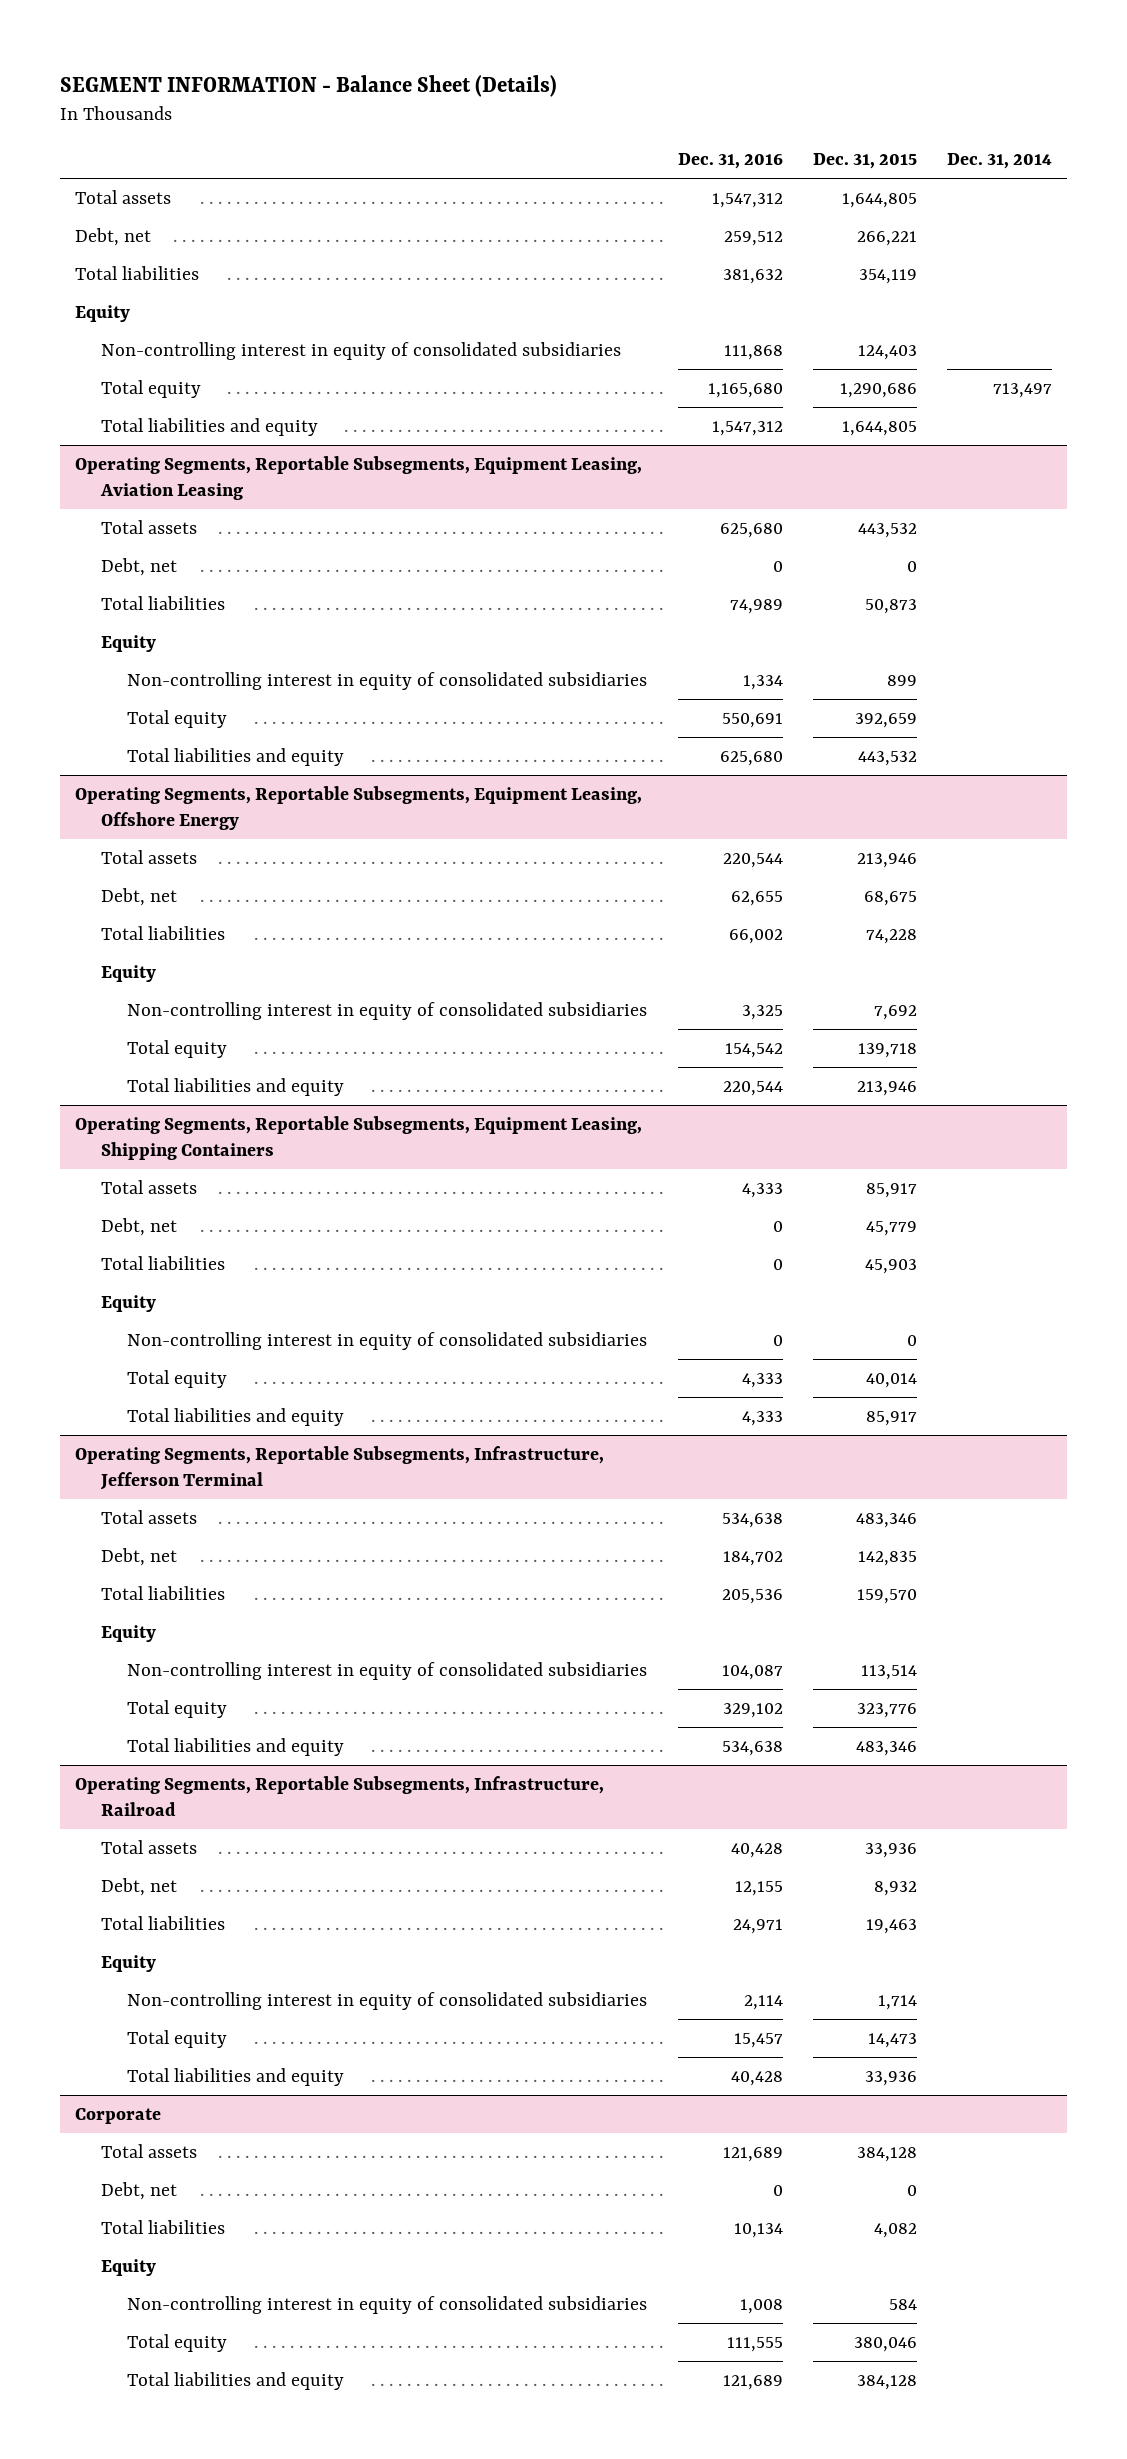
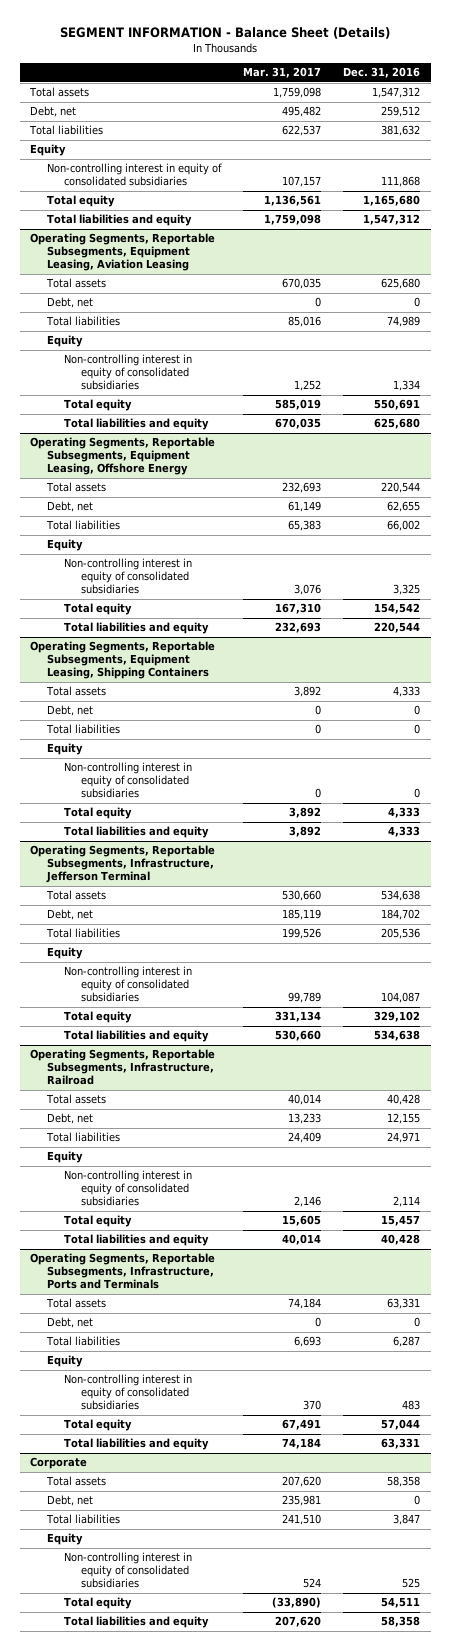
[812,153,917,170] Dec. 31, 2015 -> none
[946,153,1052,170] Dec. 31, 2014 -> none
none -> [243,67,322,79] Mar. 31, 2017
none -> [30,1253,216,1290] Operating Segments, Reportable Subsegments, Infrastructure, Ports and Terminals
none -> [46,1298,107,1309] Total assets
none -> [47,1317,94,1329] Debt, net
none -> [46,1336,121,1347] Total liabilities
none -> [47,1355,84,1368] Equity
none -> [63,1374,192,1411] Non-controlling interest in equity of consolidated subsidiaries
none -> [63,1419,132,1432] Total equity
none -> [63,1438,209,1451] Total liabilities and equity
[722,2146,783,2162] 121,689 -> [386,1476,420,1488] 58,358
[733,2222,783,2238] 10,134 -> [392,1514,420,1526] 3,847
[739,2298,783,2314] 1,008 -> [401,1578,420,1589] 525
[726,2336,783,2352] 111,555 -> [380,1597,420,1609] 54,511
[722,2374,783,2390] 121,689 -> [380,1616,420,1628] 58,358

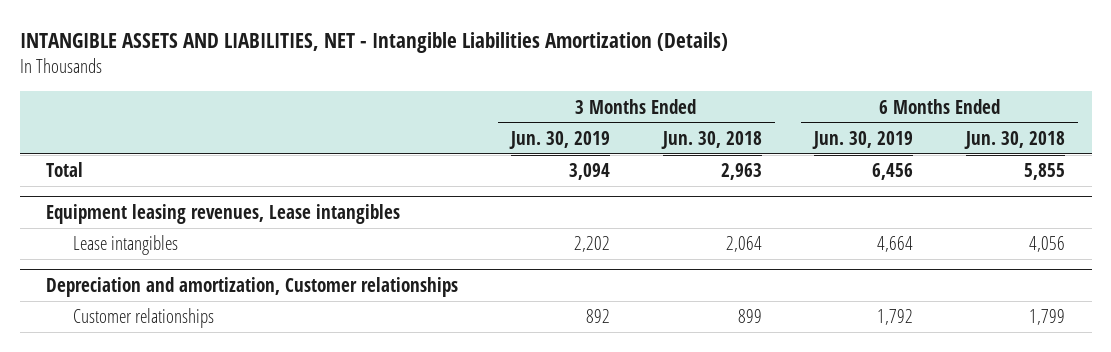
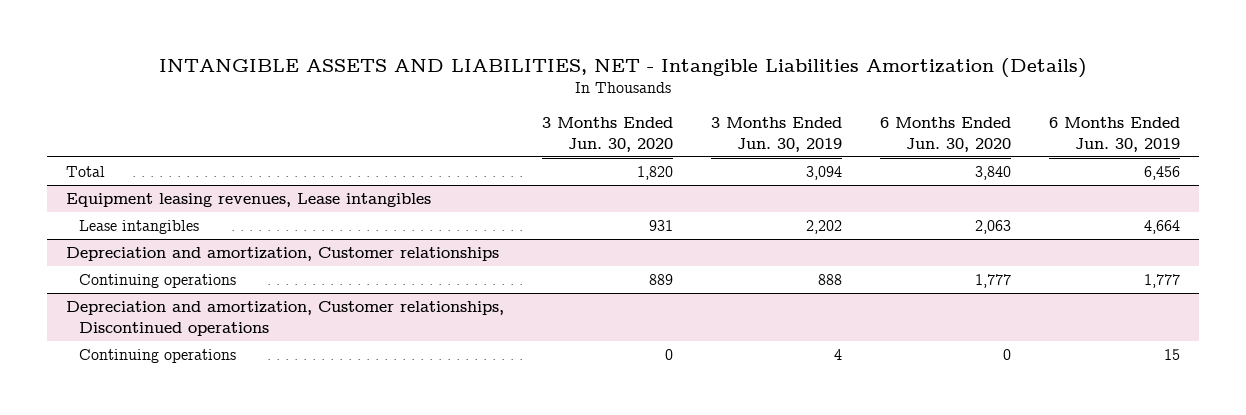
[660,130,762,149] Jun. 30, 2018 -> none
[964,130,1066,149] Jun. 30, 2018 -> none
none -> [541,117,673,152] 3 Months Ended Jun. 30, 2020
none -> [879,117,1011,152] 6 Months Ended Jun. 30, 2020
[73,308,215,329] Customer relationships -> none
none -> [79,274,237,289] Continuing operations
none -> [65,301,504,336] Depreciation and amortization, Customer relationships, Discontinued operations
none -> [79,349,237,364] Continuing operations

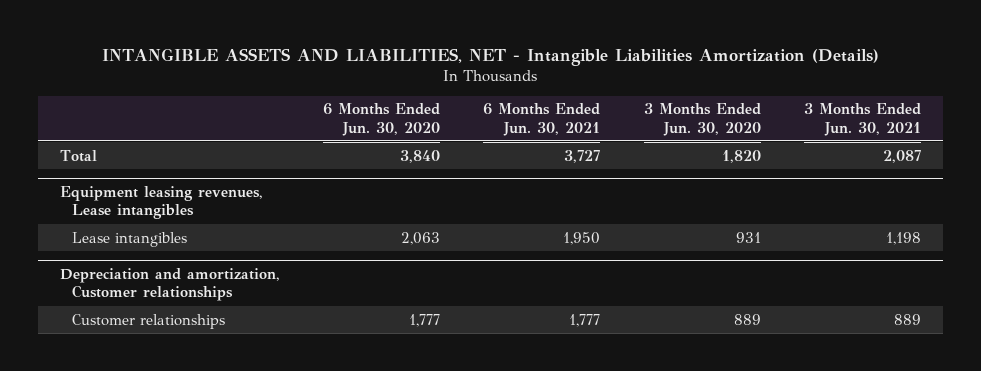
[710,117,842,152] 3 Months Ended Jun. 30, 2019 -> none
[1048,117,1180,152] 6 Months Ended Jun. 30, 2019 -> none
none -> [483,103,601,136] 6 Months Ended Jun. 30, 2021
none -> [804,103,922,136] 3 Months Ended Jun. 30, 2021
[65,301,504,336] Depreciation and amortization, Customer relationships, Discontinued operations -> none
[79,349,237,364] Continuing operations -> none
[79,274,237,289] Continuing operations -> [72,313,226,329] Customer relationships

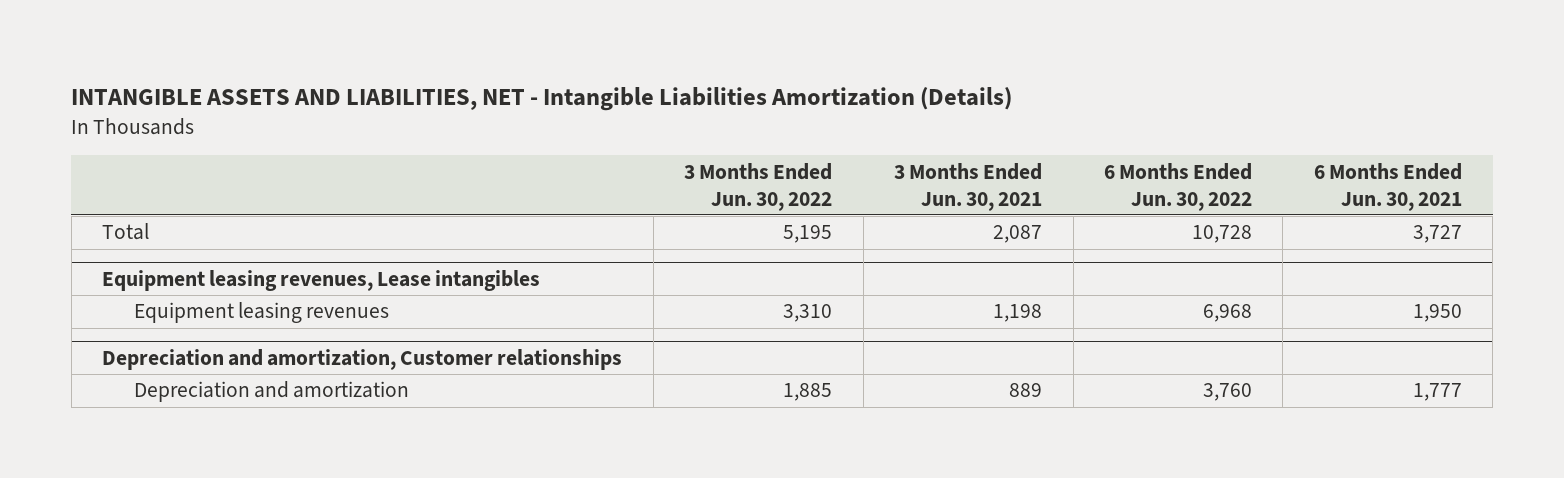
[322,103,440,136] 6 Months Ended Jun. 30, 2020 -> none
[643,103,761,136] 3 Months Ended Jun. 30, 2020 -> none
none -> [684,162,833,211] 3 Months Ended Jun. 30, 2022
none -> [1104,162,1253,211] 6 Months Ended Jun. 30, 2022
[72,231,188,247] Lease intangibles -> [134,302,390,324] Equipment leasing revenues
[72,313,226,329] Customer relationships -> [134,381,410,403] Depreciation and amortization

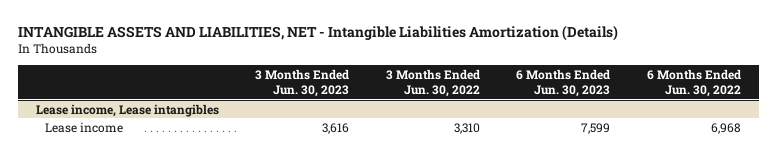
[894,162,1043,211] 3 Months Ended Jun. 30, 2021 -> none
[1313,162,1462,211] 6 Months Ended Jun. 30, 2021 -> none
none -> [255,68,350,97] 3 Months Ended Jun. 30, 2023
none -> [516,68,611,97] 6 Months Ended Jun. 30, 2023
[102,223,150,241] Total -> none
[102,269,541,291] Equipment leasing revenues, Lease intangibles -> none
[102,348,623,370] Depreciation and amortization, Customer relationships -> none
[134,381,410,403] Depreciation and amortization -> none
none -> [35,103,219,117] Lease income, Lease intangibles
[134,302,390,324] Equipment leasing revenues -> [44,121,123,133] Lease income

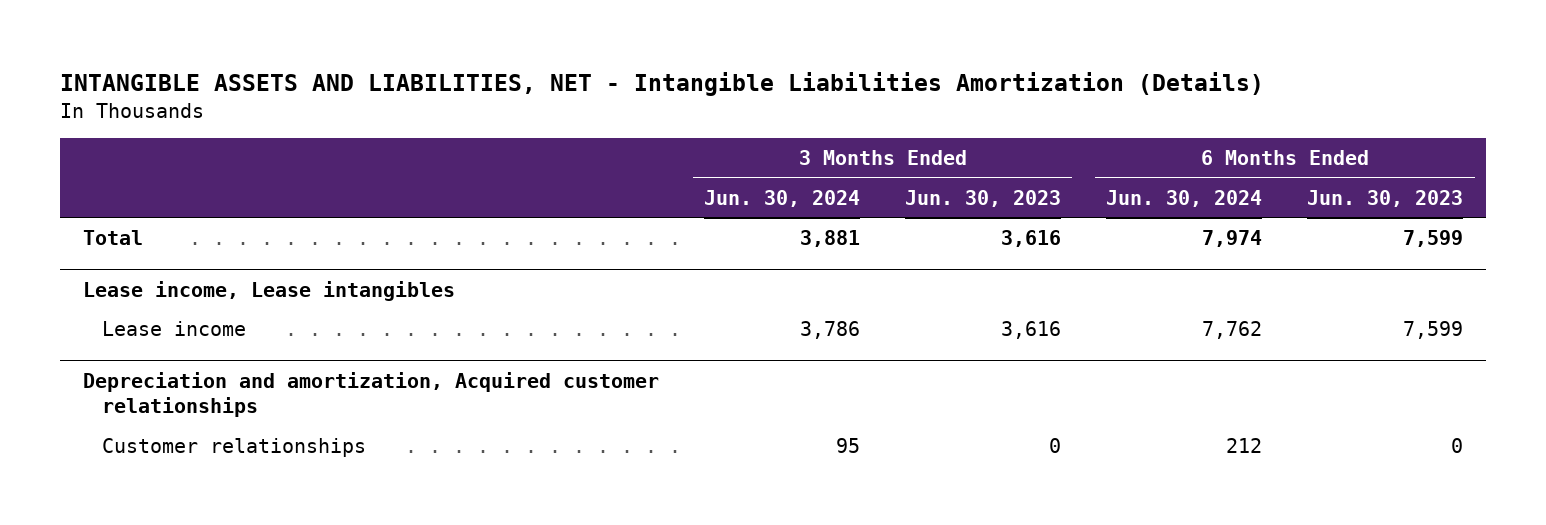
[385,68,480,97] 3 Months Ended Jun. 30, 2022 -> none
[646,68,741,97] 6 Months Ended Jun. 30, 2022 -> none
none -> [704,189,861,207] Jun. 30, 2024
none -> [1106,189,1263,207] Jun. 30, 2024
none -> [82,230,143,246] Total
none -> [82,371,659,418] Depreciation and amortization, Acquired customer relationships
none -> [101,438,366,458] Customer relationships

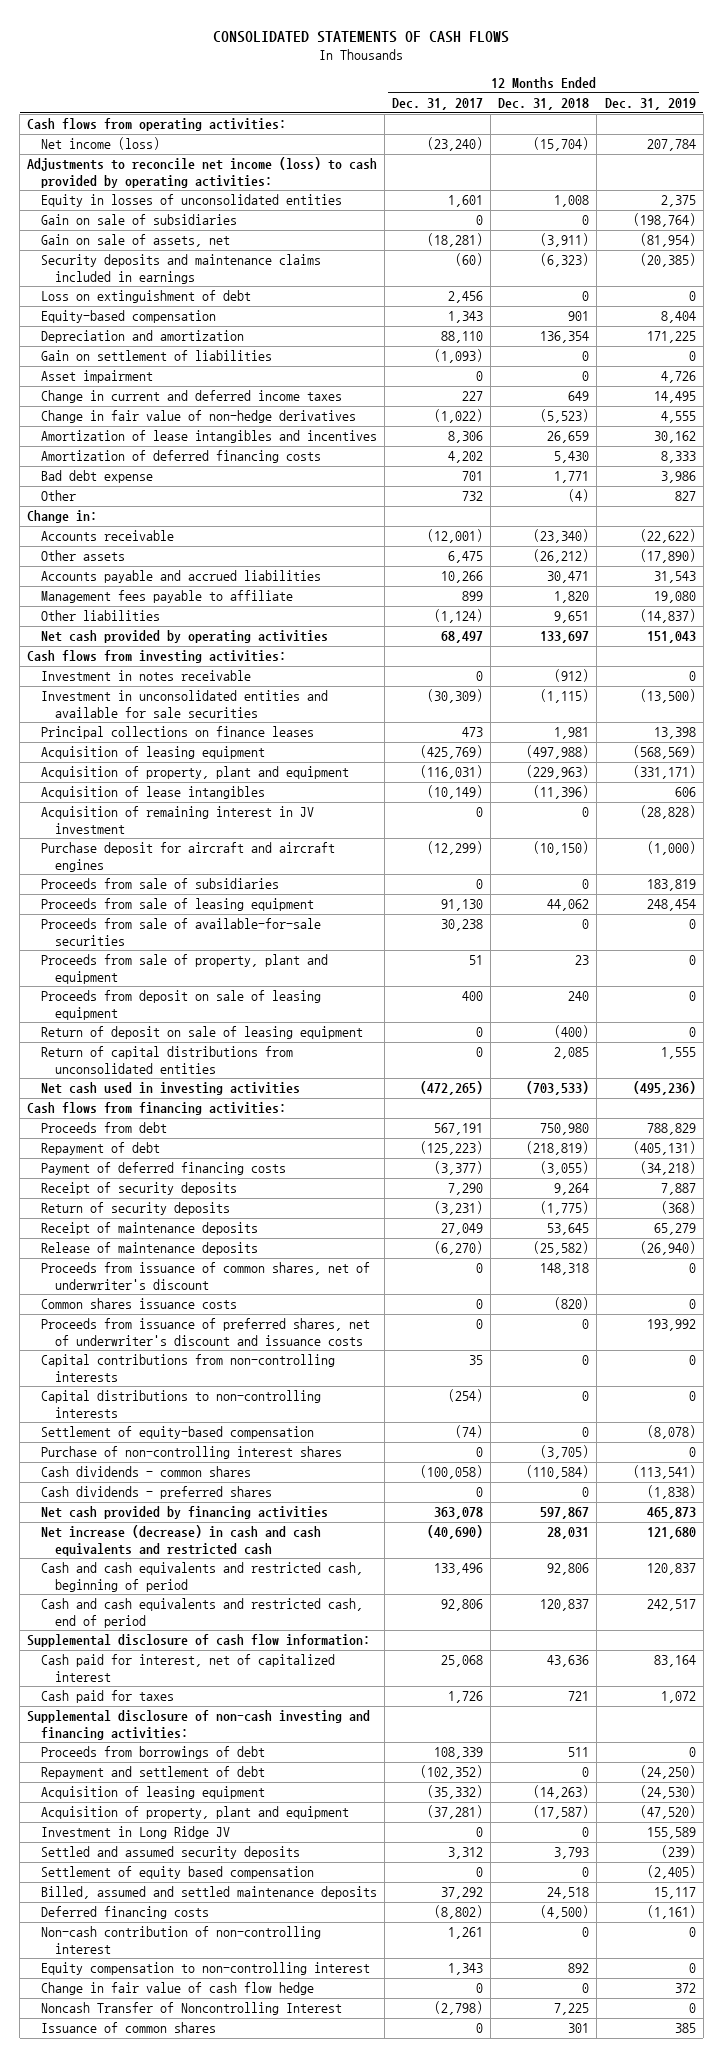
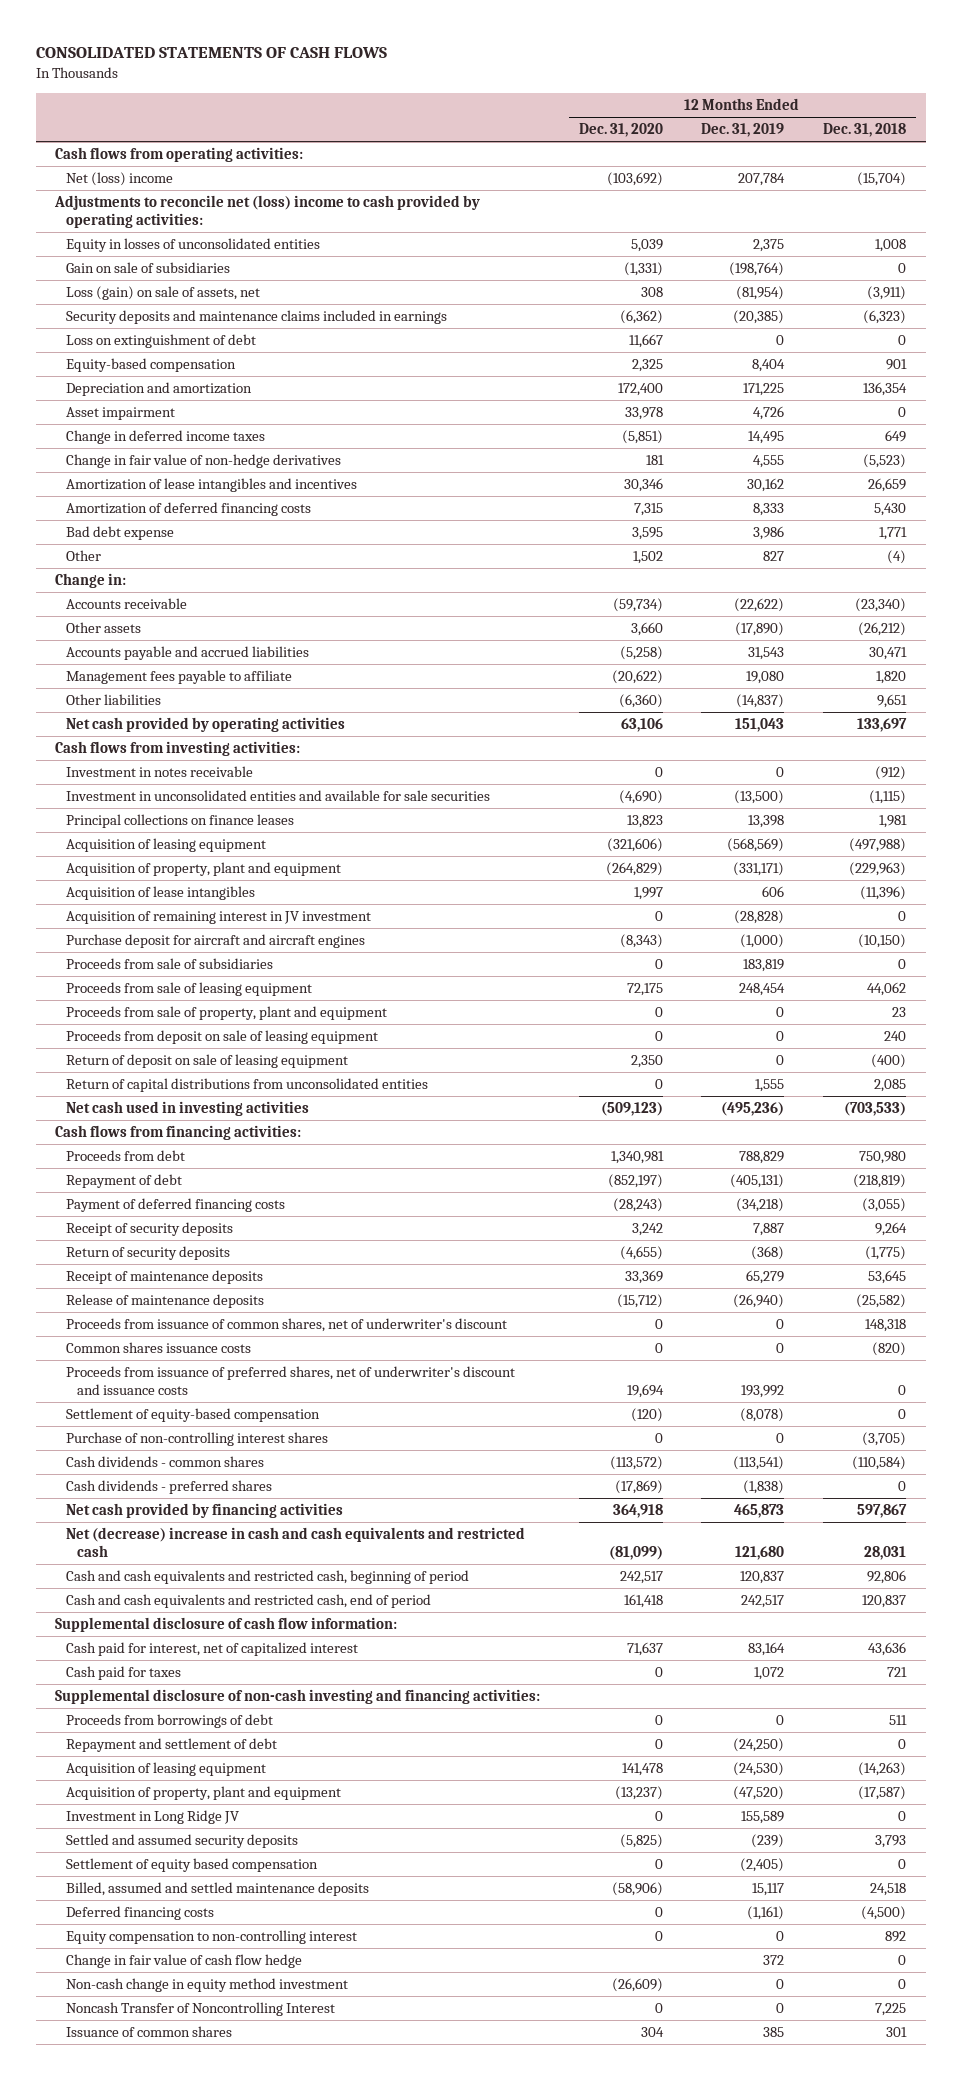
[392,98,484,111] Dec. 31, 2017 -> none
none -> [578,123,663,138] Dec. 31, 2020
[41,137,161,151] Net income (loss) -> [66,172,174,187] Net (loss) income
[27,157,378,188] Adjustments to reconcile net income (loss) to cash provided by operating activities: -> [54,195,481,229] Adjustments to reconcile net (loss) income to cash provided by operating activities:
[41,234,231,248] Gain on sale of assets, net -> [66,286,261,301] Loss (gain) on sale of assets, net
[41,350,273,362] Gain on settlement of liabilities -> none
[41,390,343,404] Change in current and deferred income taxes -> [66,430,266,445] Change in deferred income taxes
[41,918,322,946] Proceeds from sale of available-for-sale securities -> none
[41,1354,336,1382] Capital contributions from non-controlling interests -> none
[41,1390,322,1418] Capital distributions to non-controlling interests -> none
[41,1525,322,1556] Net increase (decrease) in cash and cash equivalents and restricted cash -> [66,1527,526,1558] Net (decrease) increase in cash and cash equivalents and restricted cash
[41,1926,322,1954] Non-cash contribution of non-controlling interest -> none
none -> [66,1978,349,1993] Non-cash change in equity method investment

